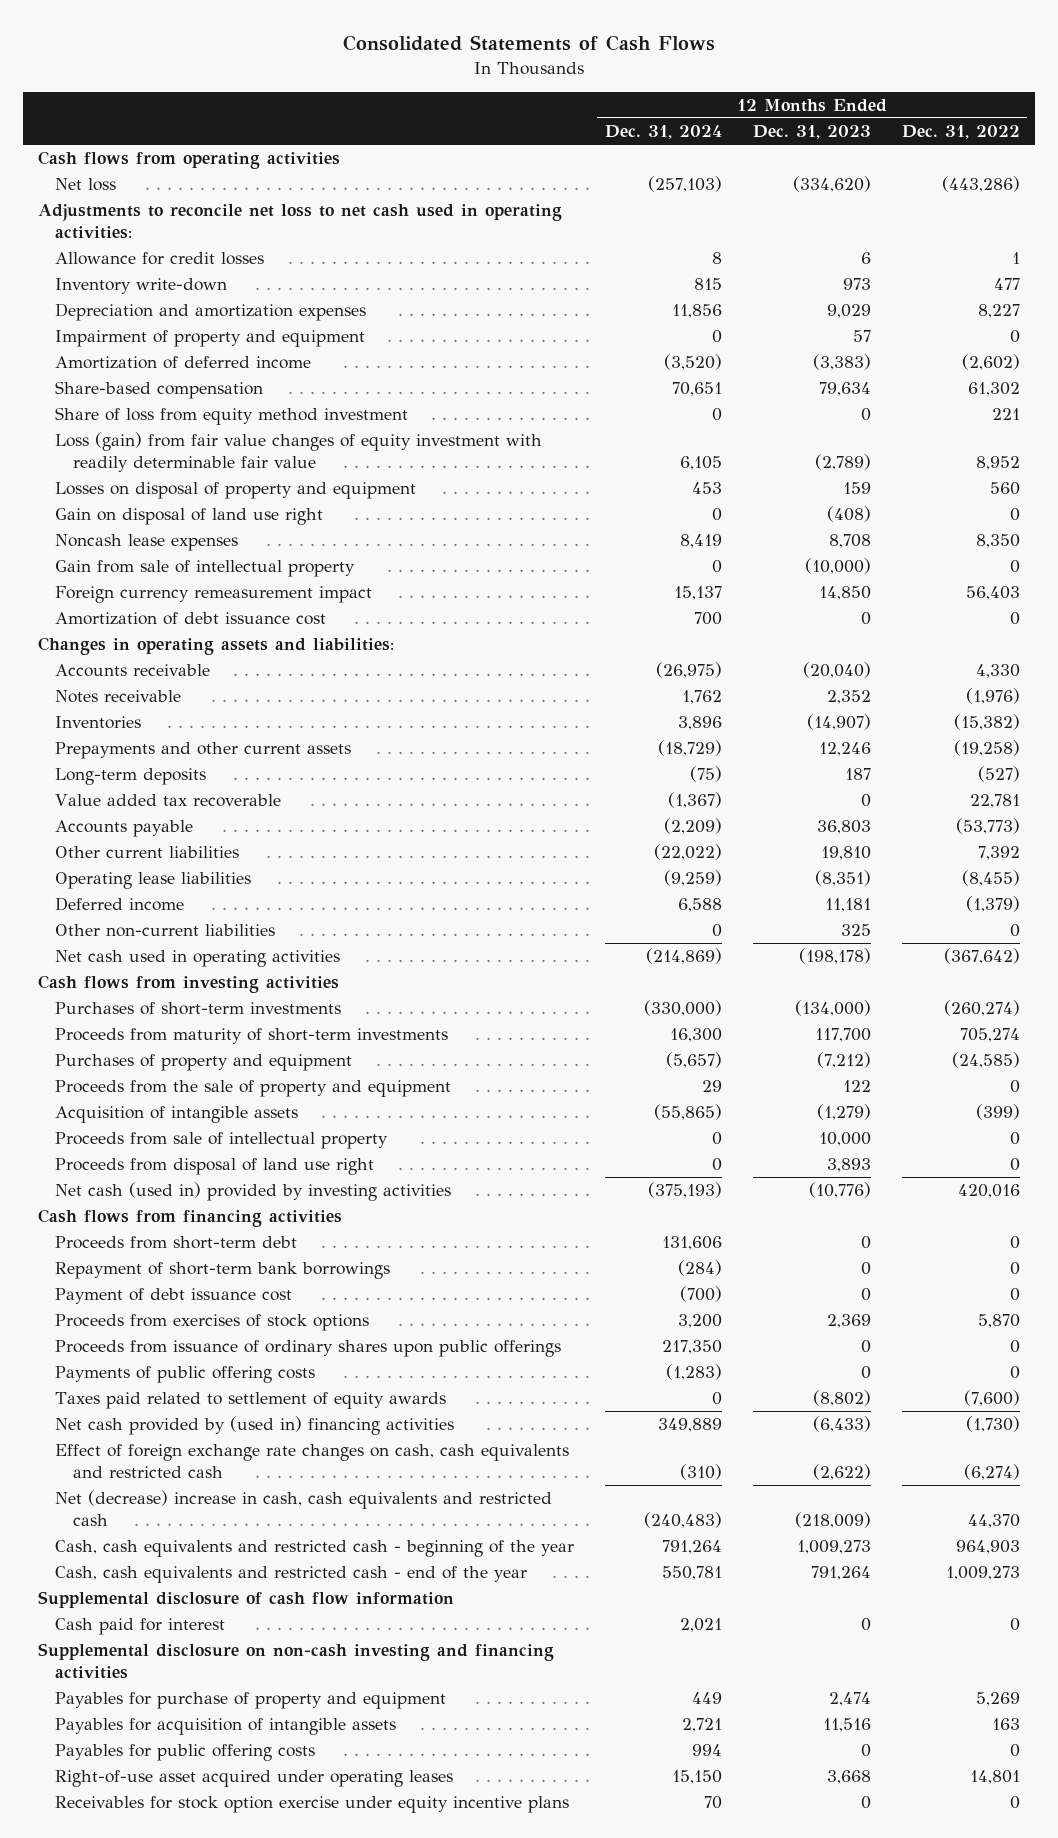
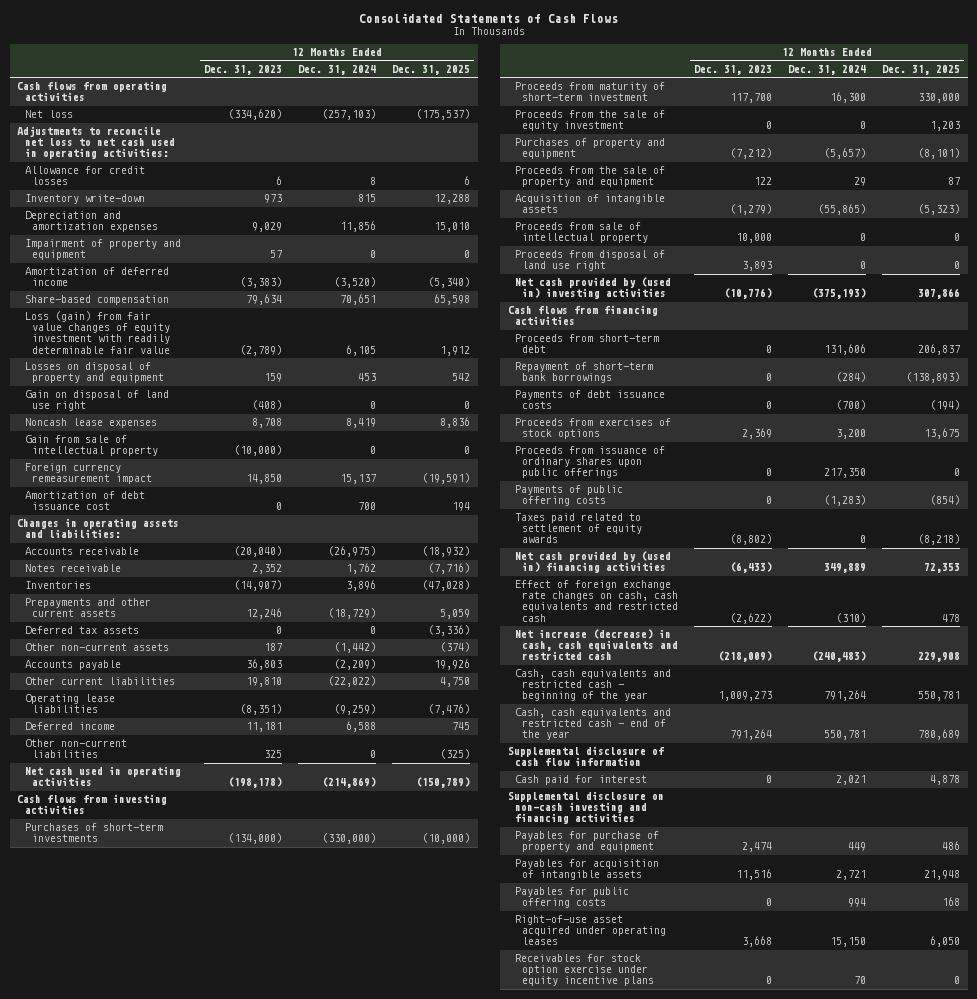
[901,125,1020,140] Dec. 31, 2022 -> none
none -> [391,64,470,75] Dec. 31, 2025
[55,407,409,426] Share of loss from equity method investment -> none
[55,768,207,786] Long-term deposits -> none
[55,794,282,808] Value added tax recoverable -> none
none -> [24,626,139,635] Deferred tax assets
none -> [24,643,169,652] Other non-current assets
[55,1028,449,1045] Proceeds from maturity of short-term investments -> [515,82,666,102] Proceeds from maturity of short-term investment
none -> [515,110,666,132] Proceeds from the sale of equity investment
[55,1182,452,1202] Net cash (used in) provided by investing activities -> [515,277,672,300] Net cash provided by (used in) investing activities
[55,1288,293,1305] Payment of debt issuance cost -> [515,390,666,410] Payments of debt issuance costs
[55,1490,553,1526] Net (decrease) increase in cash, cash equivalents and restricted cash -> [515,629,679,661] Net increase (decrease) in cash, cash equivalents and restricted cash

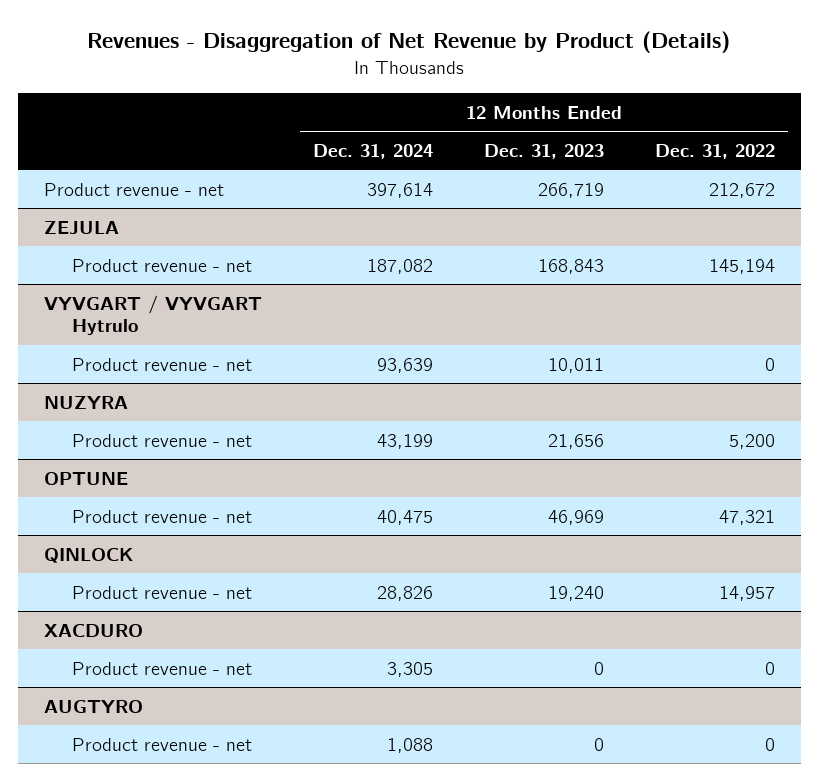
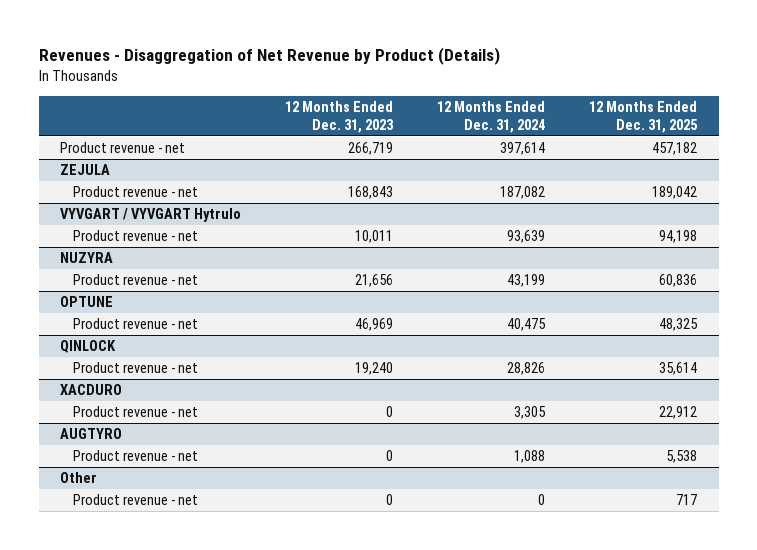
[655,143,776,159] Dec. 31, 2022 -> none
none -> [588,100,698,134] 12 Months Ended Dec. 31, 2025
none -> [60,472,98,484] Other
none -> [72,494,198,506] Product revenue - net

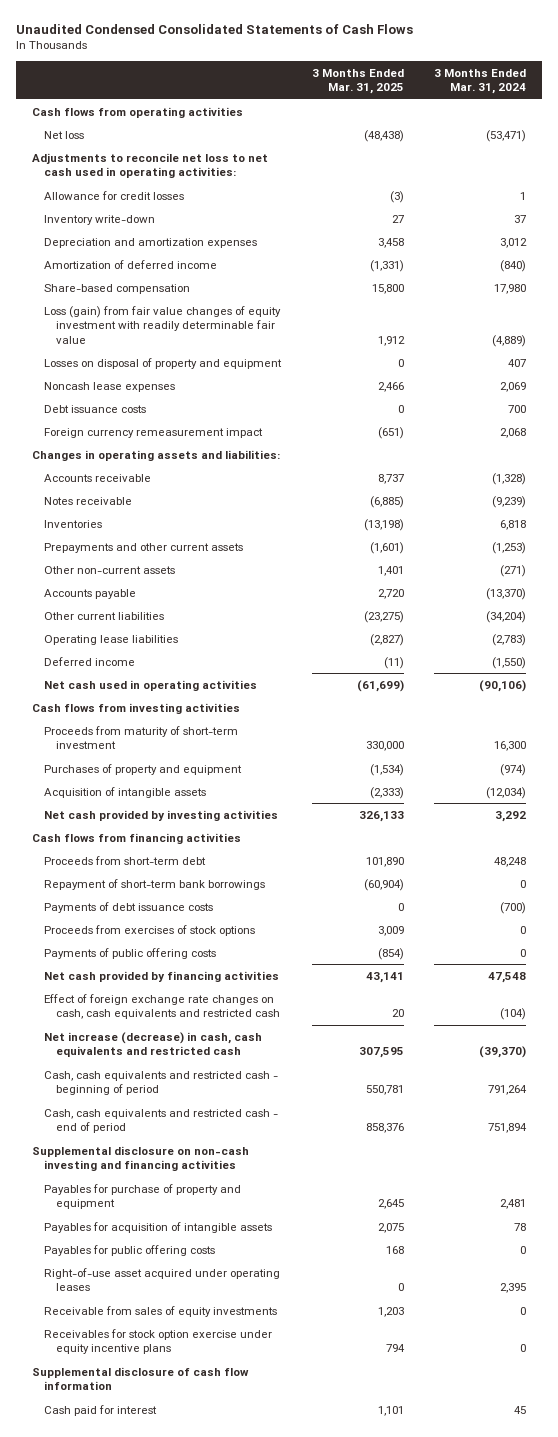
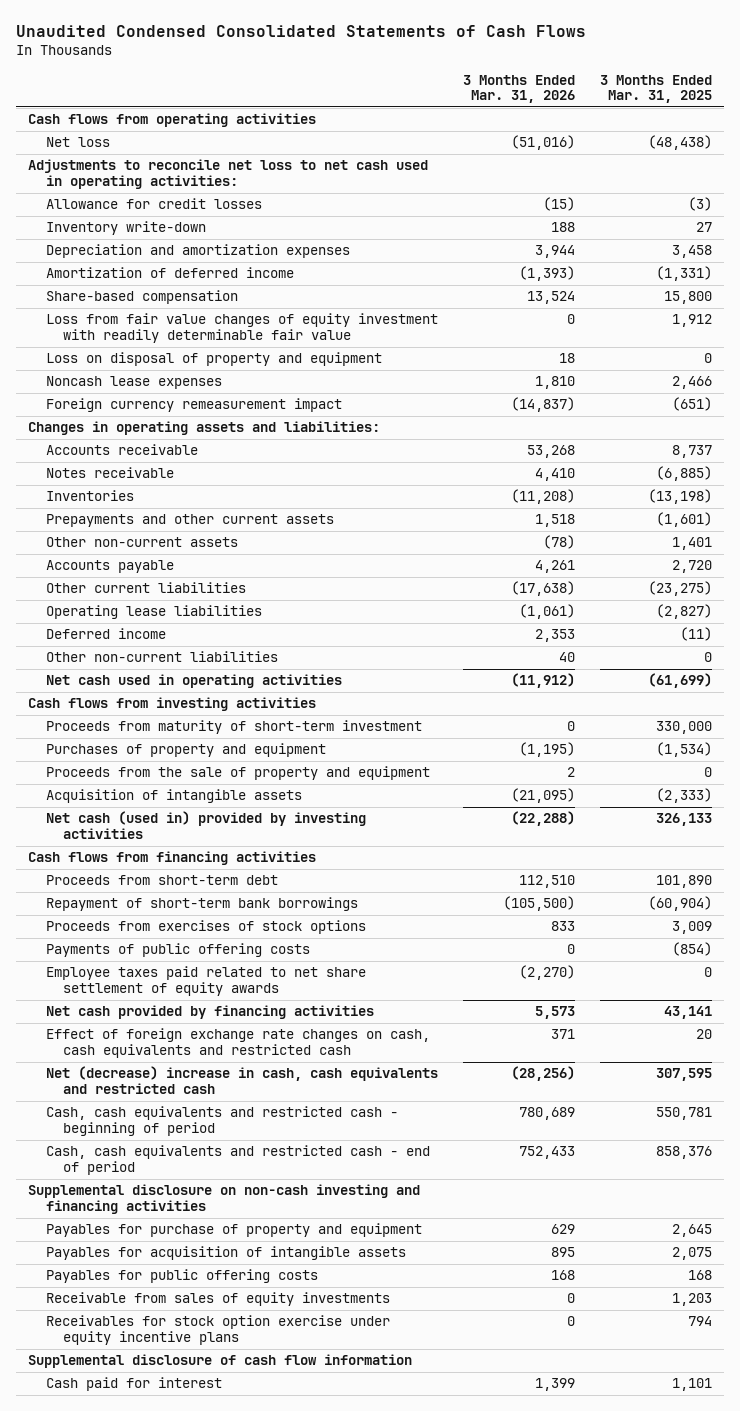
[434,68,527,95] 3 Months Ended Mar. 31, 2024 -> none
none -> [462,74,575,104] 3 Months Ended Mar. 31, 2026
[43,305,281,344] Loss (gain) from fair value changes of equity investment with readily determinable fair value -> [45,313,438,344] Loss from fair value changes of equity investment with readily determinable fair value
[43,357,282,369] Losses on disposal of property and equipment -> [45,352,382,367] Loss on disposal of property and equipment
[43,404,146,413] Debt issuance costs -> none
none -> [45,651,278,663] Other non-current liabilities
none -> [45,766,430,781] Proceeds from the sale of property and equipment
[43,809,278,821] Net cash provided by investing activities -> [45,811,366,840] Net cash (used in) provided by investing activities
[43,901,213,913] Payments of debt issuance costs -> none
none -> [45,966,366,997] Employee taxes paid related to net share settlement of equity awards
[43,1031,262,1058] Net increase (decrease) in cash, cash equivalents and restricted cash -> [45,1066,438,1095] Net (decrease) increase in cash, cash equivalents and restricted cash
[43,1267,280,1292] Right-of-use asset acquired under operating leases -> none

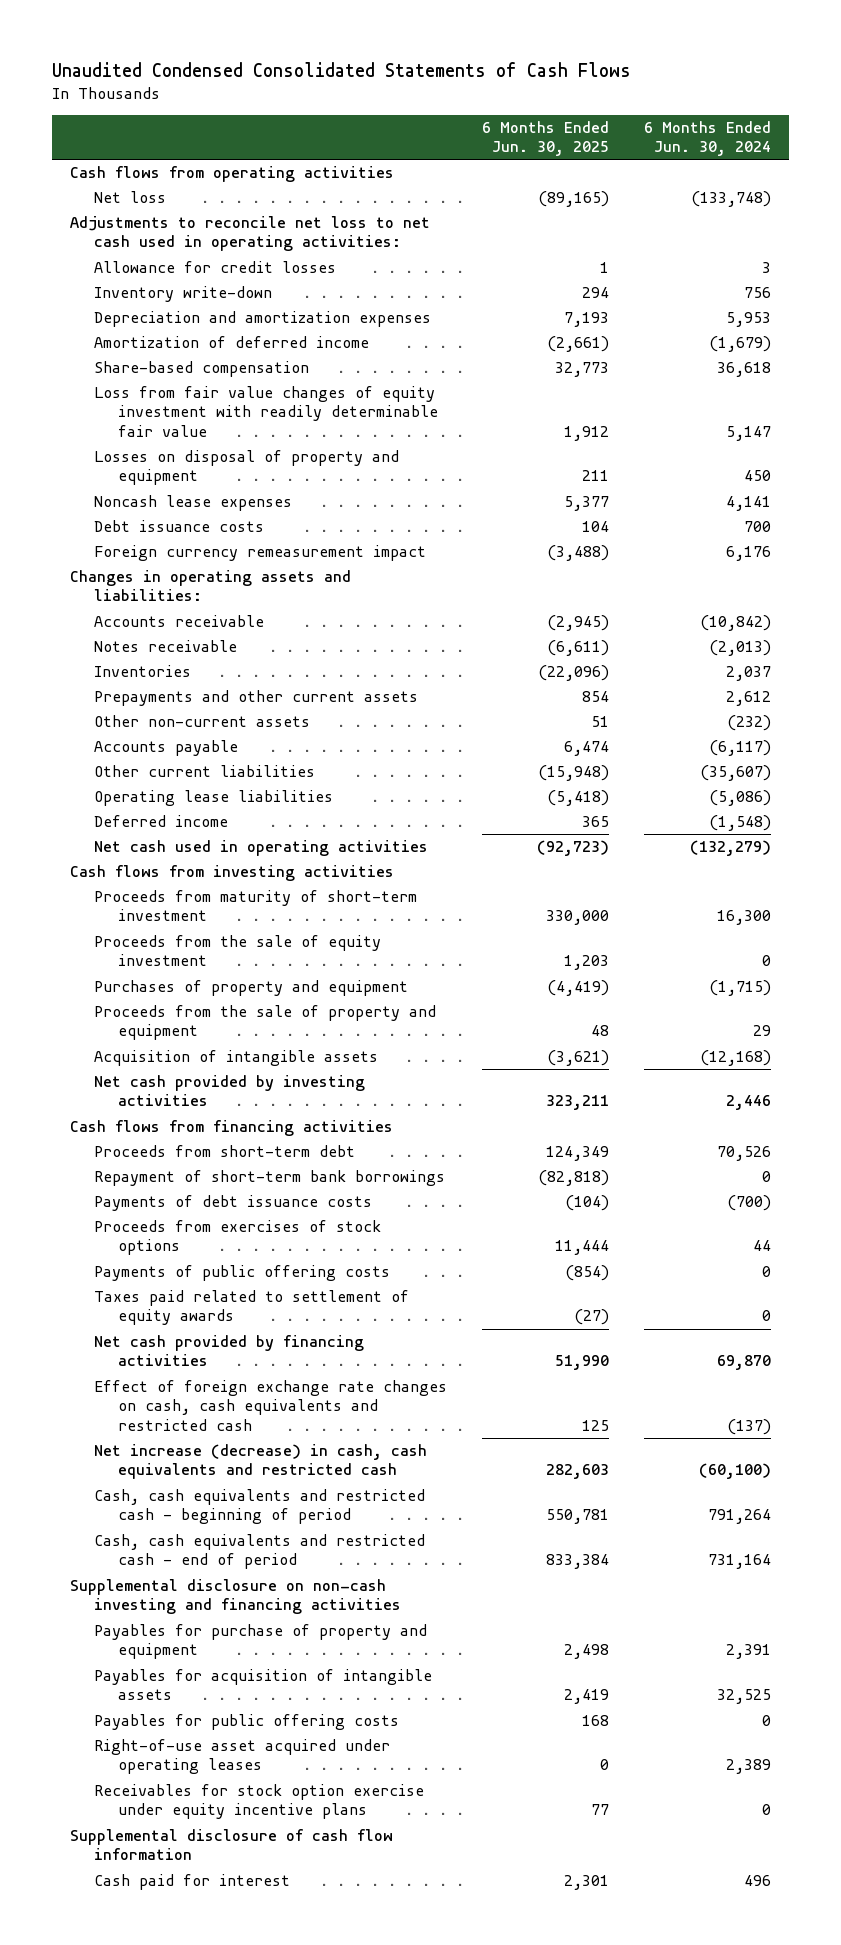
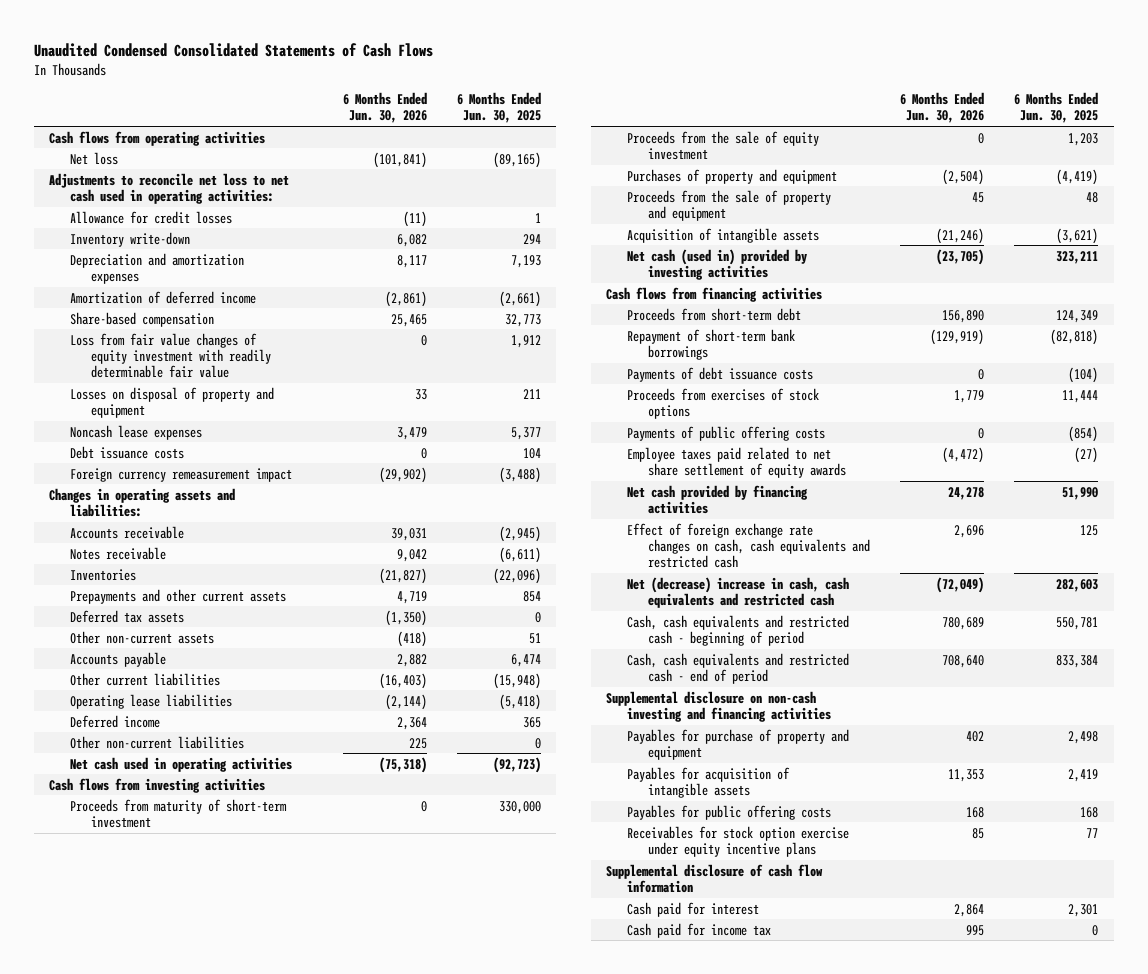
[644,121,772,157] 6 Months Ended Jun. 30, 2024 -> none
none -> [343,92,428,124] 6 Months Ended Jun. 30, 2026
none -> [70,609,185,623] Deferred tax assets
none -> [70,735,245,749] Other non-current liabilities
[93,1075,365,1107] Net cash provided by investing activities -> [627,248,808,280] Net cash (used in) provided by investing activities
[93,1290,409,1326] Taxes paid related to settlement of equity awards -> [627,446,846,478] Employee taxes paid related to net share settlement of equity awards
[93,1444,427,1480] Net increase (decrease) in cash, cash equivalents and restricted cash -> [627,576,850,608] Net (decrease) increase in cash, cash equivalents and restricted cash
[93,1739,390,1775] Right-of-use asset acquired under operating leases -> none
none -> [627,922,772,938] Cash paid for income tax

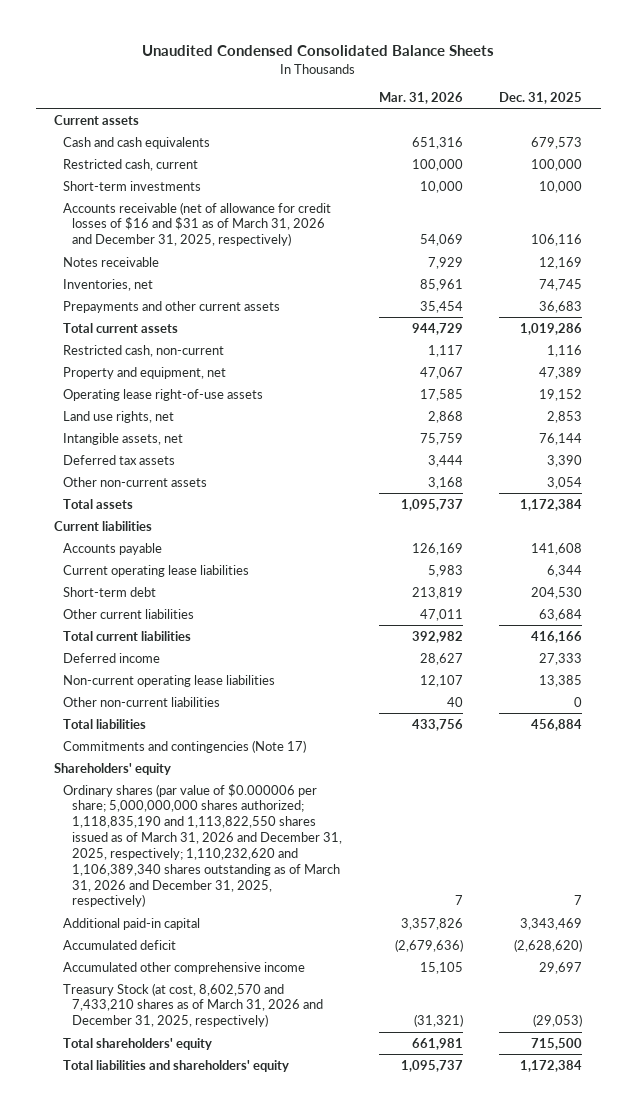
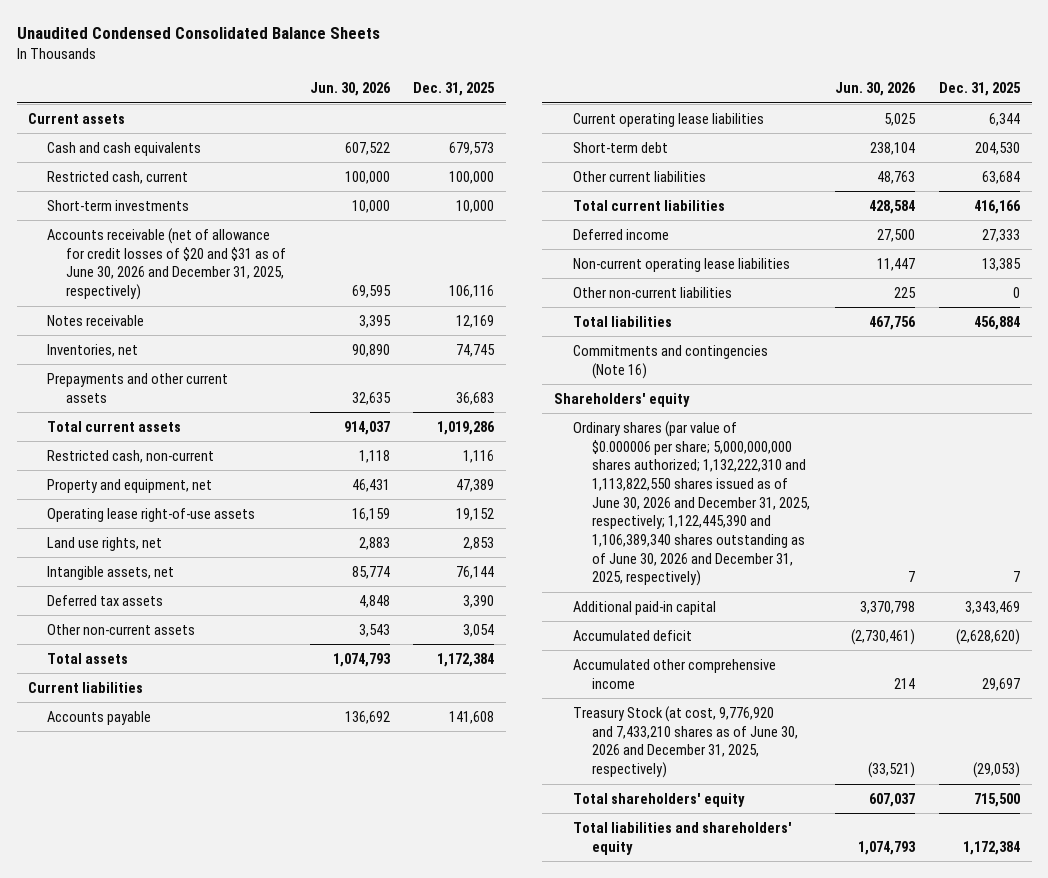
[378,92,463,105] Mar. 31, 2026 -> none
none -> [309,82,391,97] Jun. 30, 2026
[63,201,332,247] Accounts receivable (net of allowance for credit losses of $16 and $31 as of March 31, 2026 and December 31, 2025, respectively) -> [47,227,287,300] Accounts receivable (net of allowance for credit losses of $20 and $31 as of June 30, 2026 and December 31, 2025, respectively)
[63,739,307,753] Commitments and contingencies (Note 17) -> [573,344,769,379] Commitments and contingencies (Note 16)
[63,783,343,908] Ordinary shares (par value of $0.000006 per share; 5,000,000,000 shares authorized; 1,118,835,190 and 1,113,822,550 shares issued as of March 31, 2026 and December 31, 2025, respectively; 1,110,232,620 and 1,106,389,340 shares outstanding as of March 31, 2026 and December 31, 2025, respectively) -> [573,420,810,587] Ordinary shares (par value of $0.000006 per share; 5,000,000,000 shares authorized; 1,132,222,310 and 1,113,822,550 shares issued as of June 30, 2026 and December 31, 2025, respectively; 1,122,445,390 and 1,106,389,340 shares outstanding as of June 30, 2026 and December 31, 2025, respectively)
[63,982,324,1028] Treasury Stock (at cost, 8,602,570 and 7,433,210 shares as of March 31, 2026 and December 31, 2025, respectively) -> [573,705,798,778] Treasury Stock (at cost, 9,776,920 and 7,433,210 shares as of June 30, 2026 and December 31, 2025, respectively)

